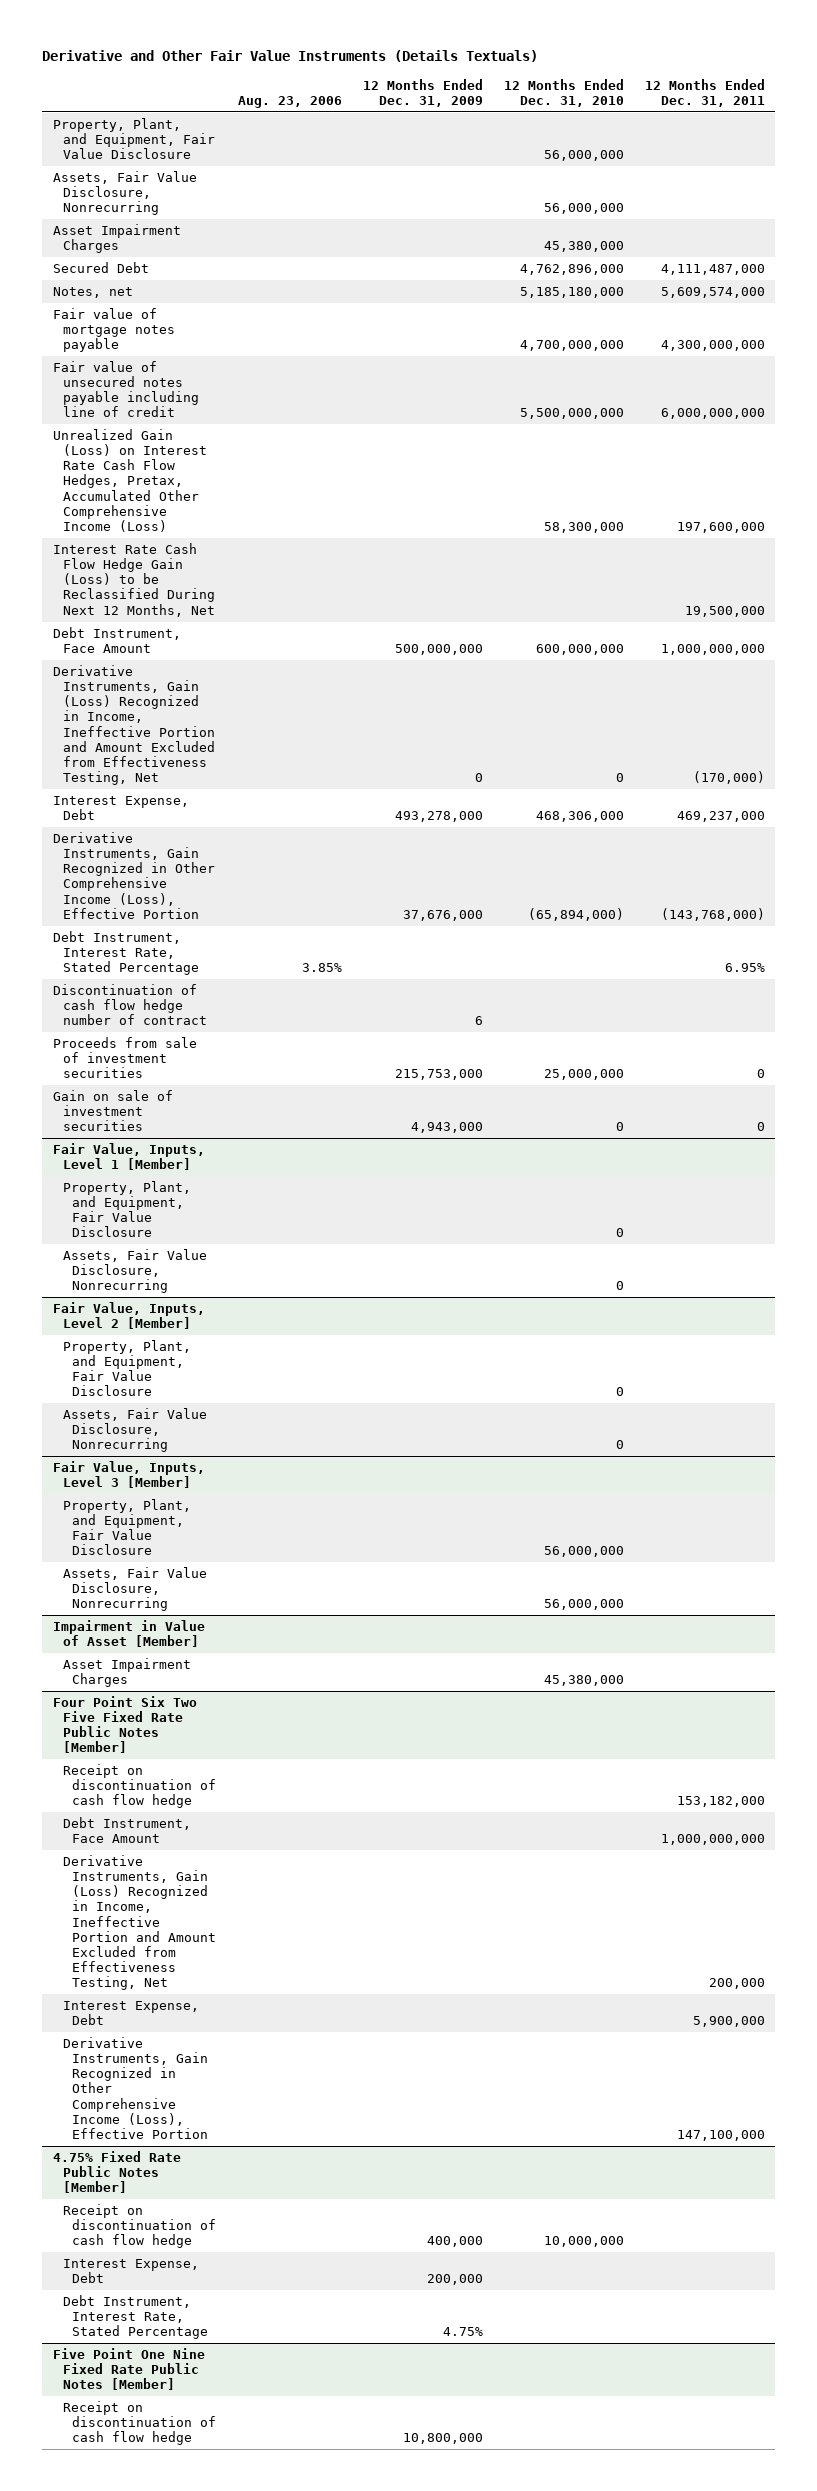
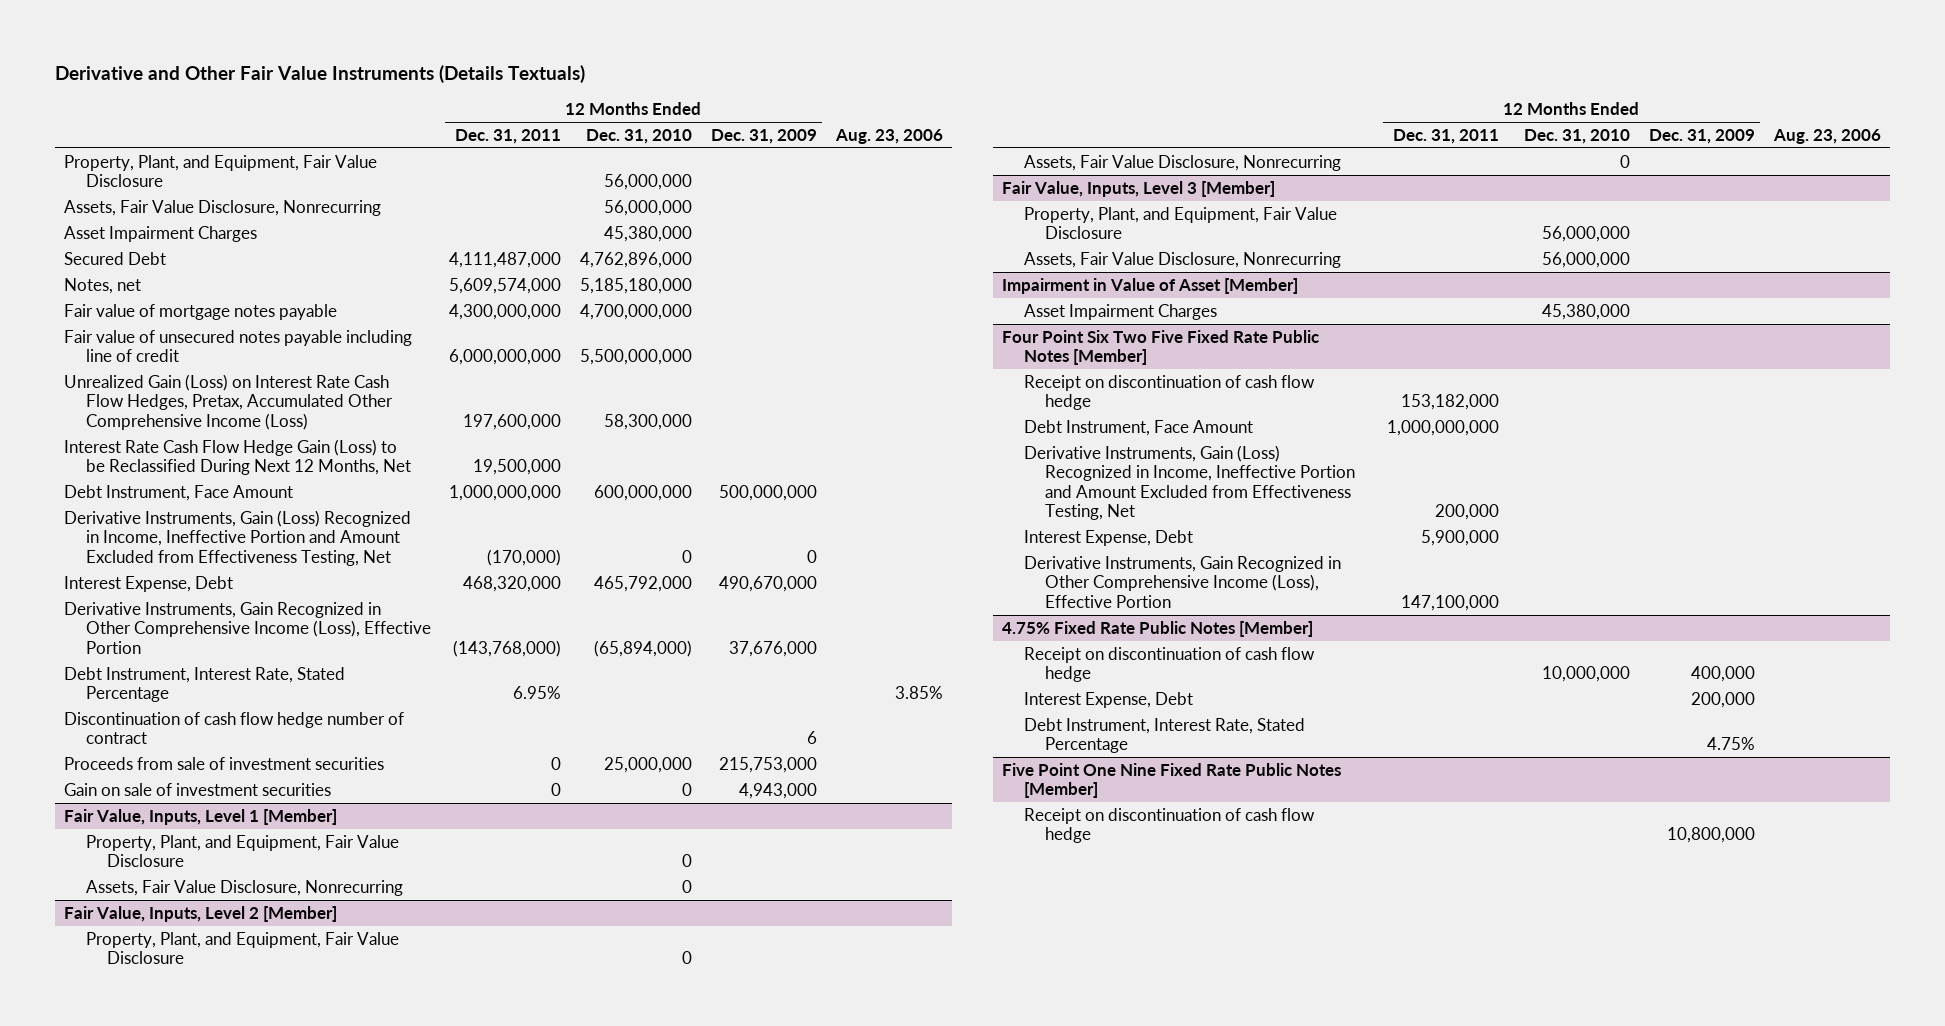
[394,811,483,823] 493,278,000 -> [719,575,818,592] 490,670,000
[535,811,624,823] 468,306,000 -> [594,575,693,592] 465,792,000
[676,811,765,823] 469,237,000 -> [463,575,562,592] 468,320,000

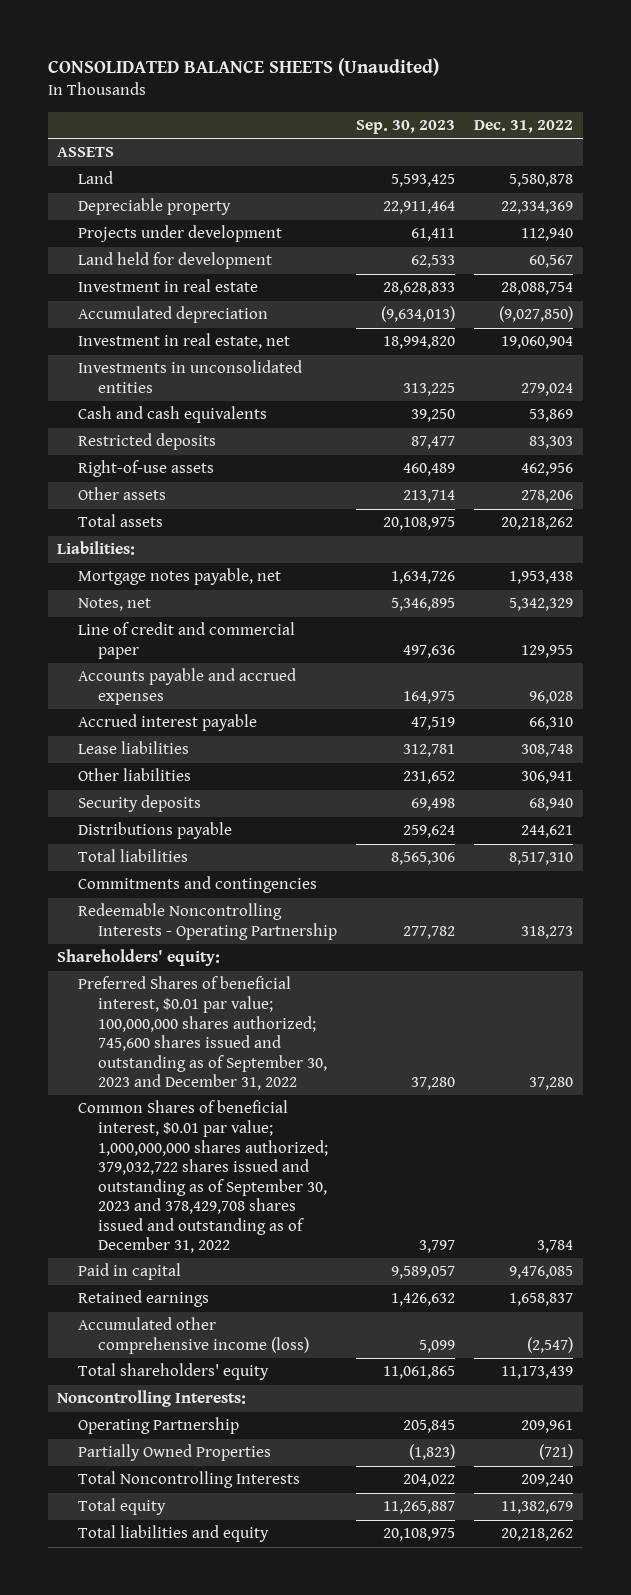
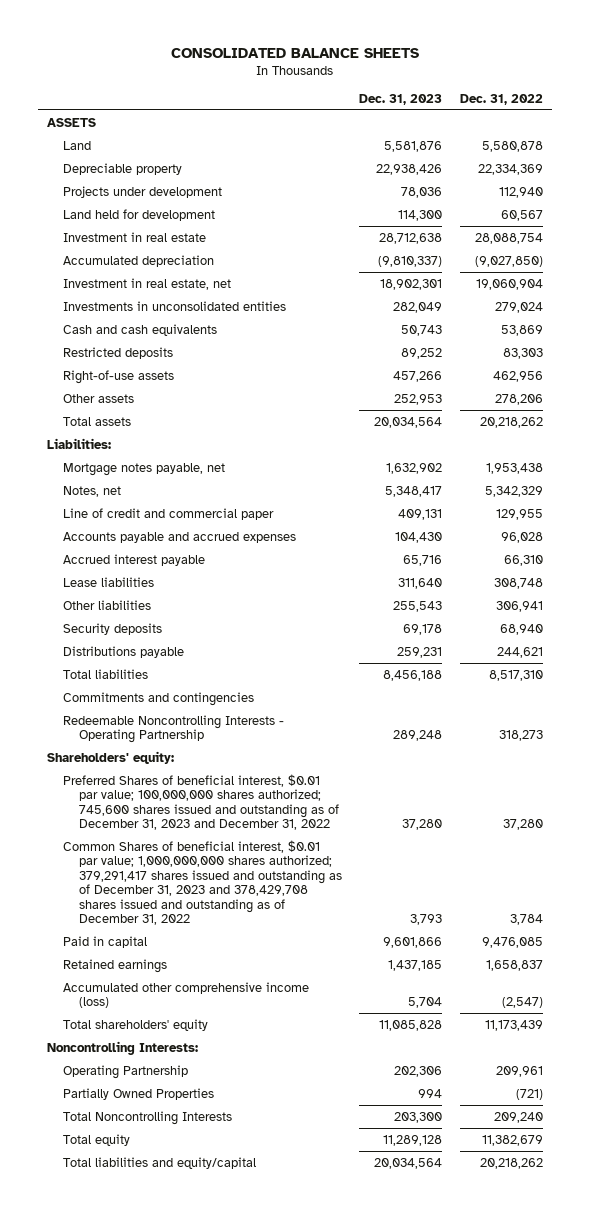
[47,58,439,77] CONSOLIDATED BALANCE SHEETS (Unaudited) -> [171,47,420,58] CONSOLIDATED BALANCE SHEETS
[356,120,456,135] Sep. 30, 2023 -> none
none -> [359,93,443,105] Dec. 31, 2023
[77,976,327,1091] Preferred Shares of beneficial interest, $0.01 par value; 100,000,000 shares authorized; 745,600 shares issued and outstanding as of September 30, 2023 and December 31, 2022 -> [62,773,339,831] Preferred Shares of beneficial interest, $0.01 par value; 100,000,000 shares authorized; 745,600 shares issued and outstanding as of December 31, 2023 and December 31, 2022
[77,1100,328,1254] Common Shares of beneficial interest, $0.01 par value; 1,000,000,000 shares authorized; 379,032,722 shares issued and outstanding as of September 30, 2023 and 378,429,708 shares issued and outstanding as of December 31, 2022 -> [62,839,342,926] Common Shares of beneficial interest, $0.01 par value; 1,000,000,000 shares authorized; 379,291,417 shares issued and outstanding as of December 31, 2023 and 378,429,708 shares issued and outstanding as of December 31, 2022
[77,1525,269,1543] Total liabilities and equity -> [62,1156,256,1169] Total liabilities and equity/capital

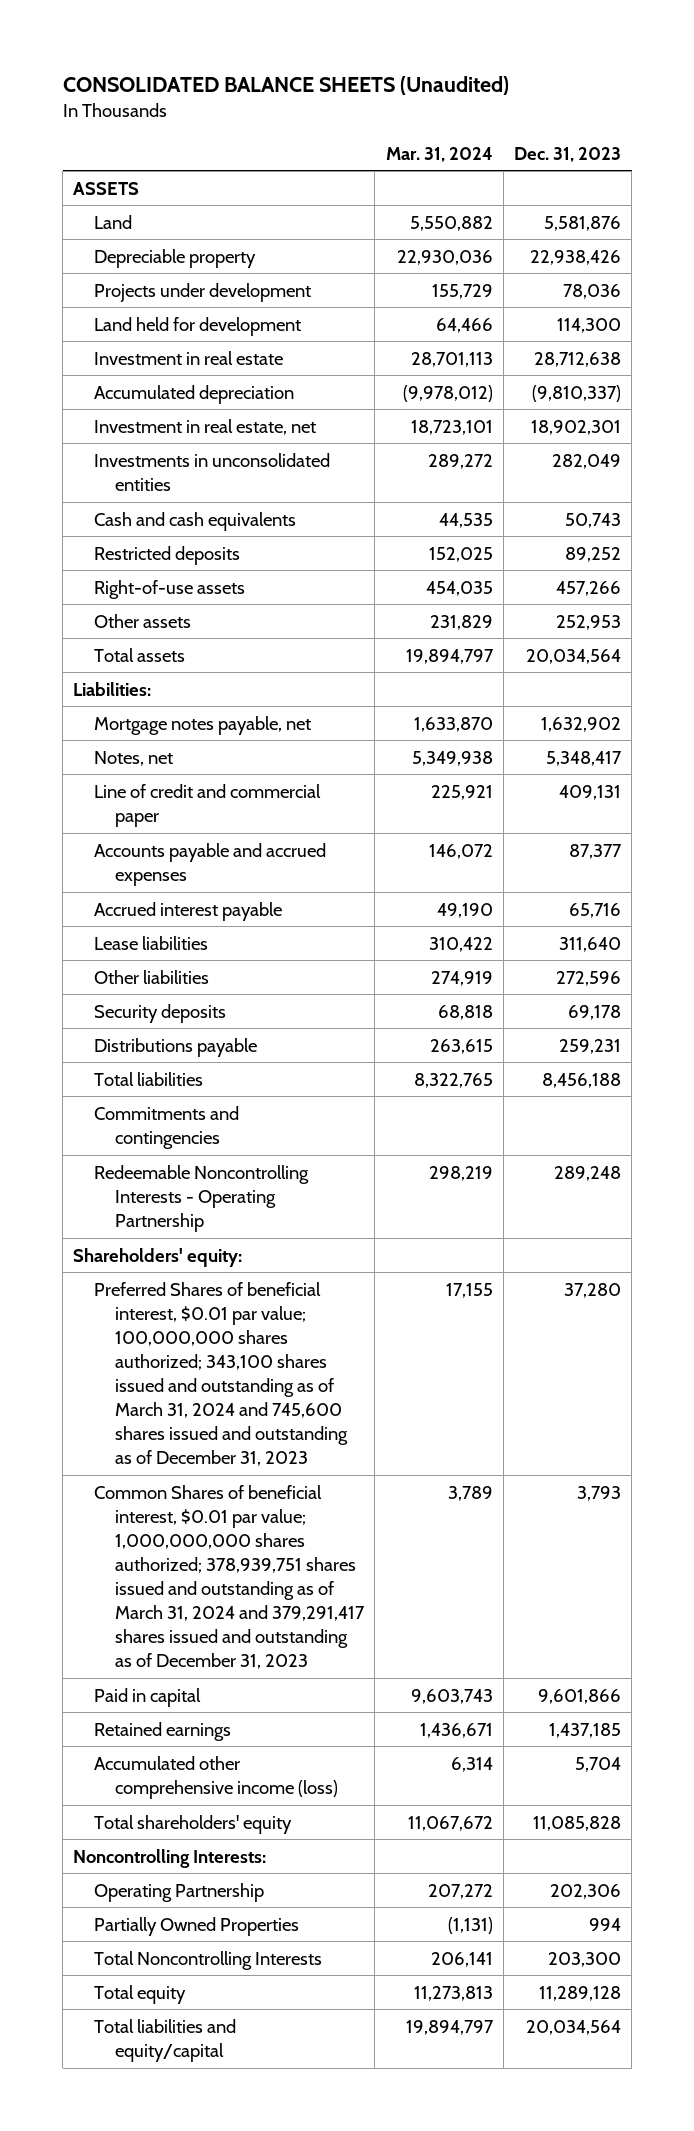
[171,47,420,58] CONSOLIDATED BALANCE SHEETS -> [62,75,509,95] CONSOLIDATED BALANCE SHEETS (Unaudited)
[460,93,544,105] Dec. 31, 2022 -> none
none -> [385,146,493,162] Mar. 31, 2024
[395,531,443,543] 104,430 -> [568,843,622,859] 87,377
[393,600,443,612] 255,543 -> [555,970,621,986] 272,596
[62,773,339,831] Preferred Shares of beneficial interest, $0.01 par value; 100,000,000 shares authorized; 745,600 shares issued and outstanding as of December 31, 2023 and December 31, 2022 -> [94,1281,349,1467] Preferred Shares of beneficial interest, $0.01 par value; 100,000,000 shares authorized; 343,100 shares issued and outstanding as of March 31, 2024 and 745,600 shares issued and outstanding as of December 31, 2023
[62,839,342,926] Common Shares of beneficial interest, $0.01 par value; 1,000,000,000 shares authorized; 379,291,417 shares issued and outstanding as of December 31, 2023 and 378,429,708 shares issued and outstanding as of December 31, 2022 -> [94,1484,366,1670] Common Shares of beneficial interest, $0.01 par value; 1,000,000,000 shares authorized; 378,939,751 shares issued and outstanding as of March 31, 2024 and 379,291,417 shares issued and outstanding as of December 31, 2023

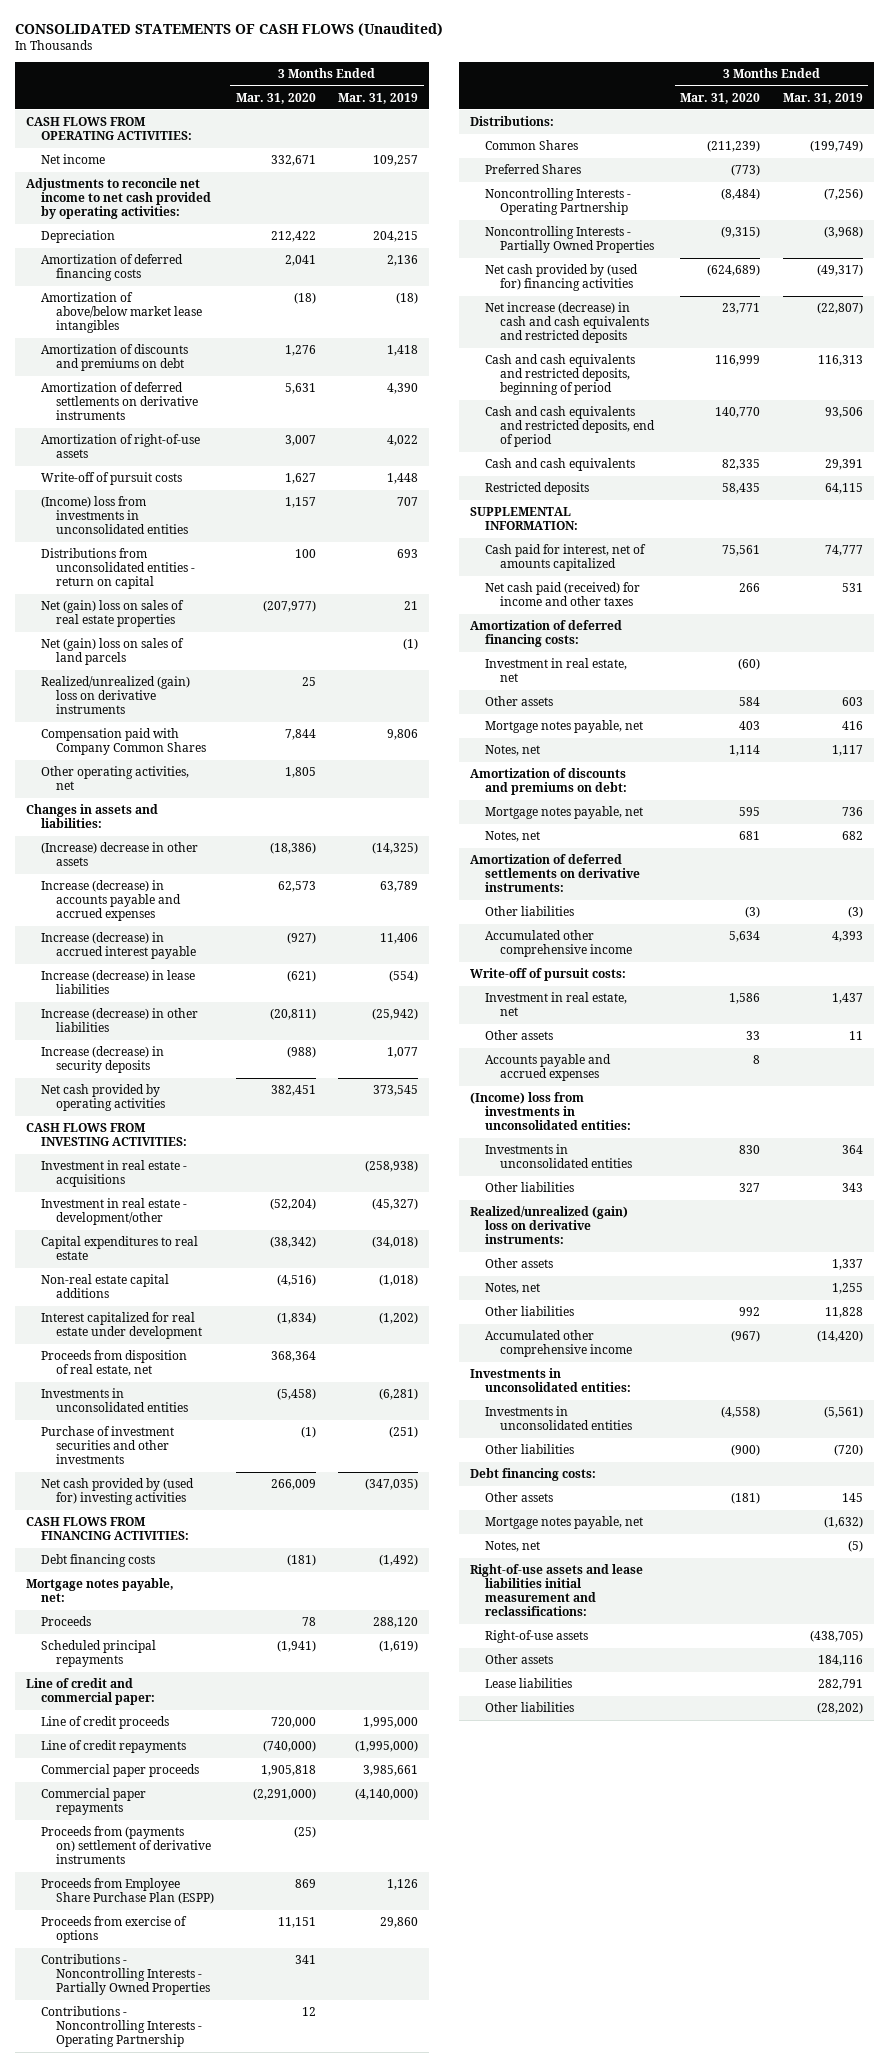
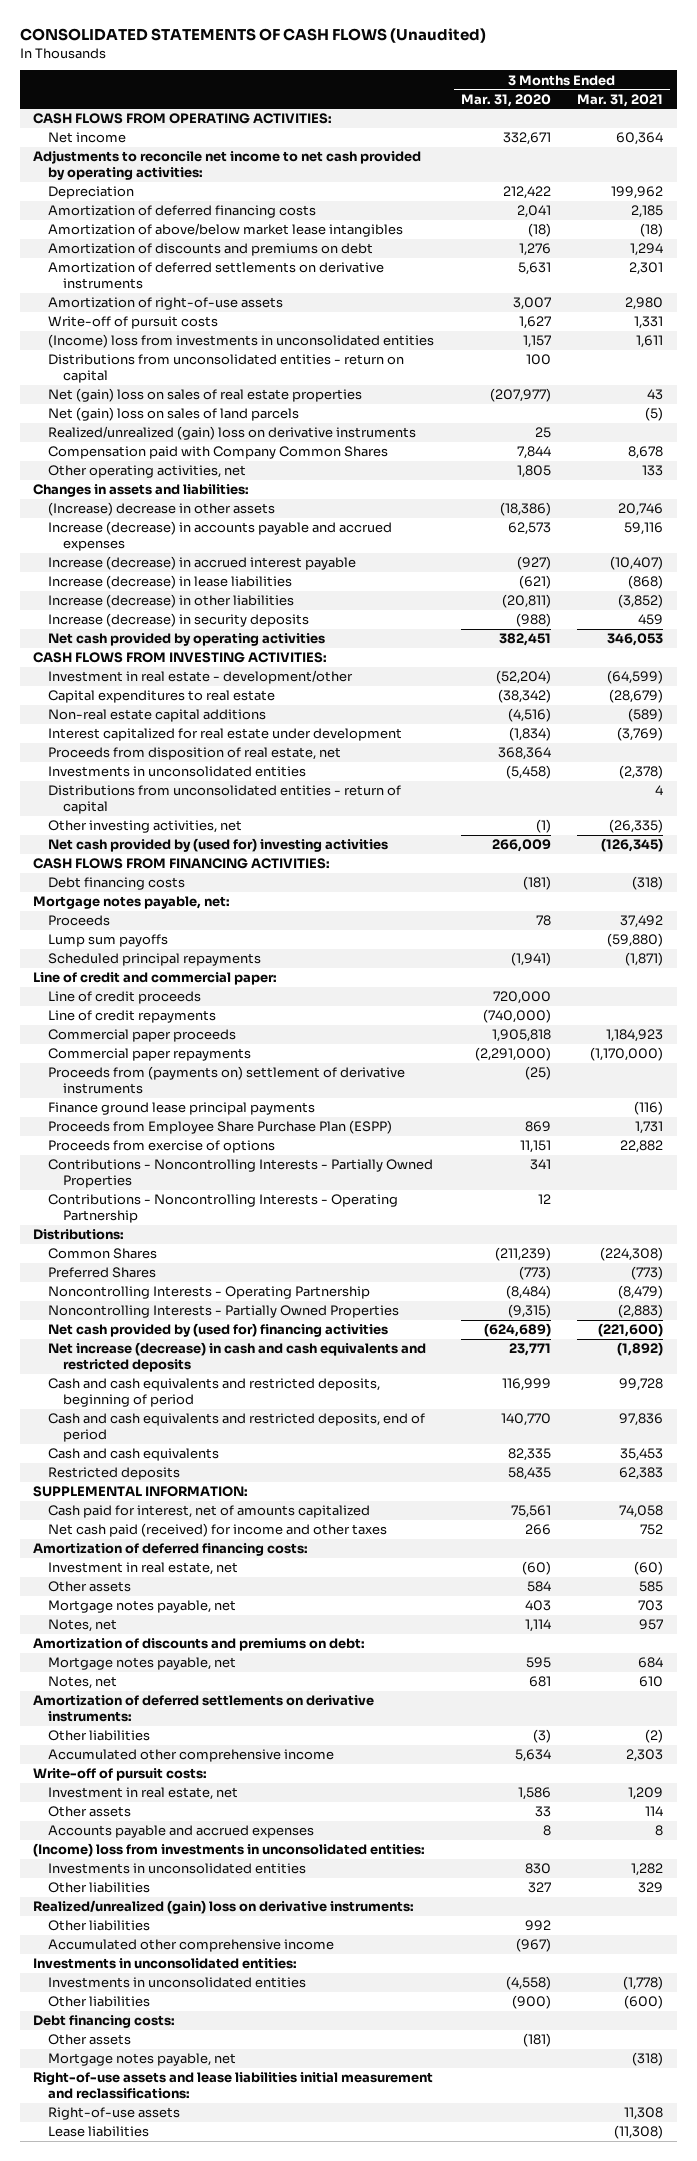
[338,92,419,104] Mar. 31, 2019 -> none
none -> [577,93,664,107] Mar. 31, 2021
[40,1160,187,1188] Investment in real estate - acquisitions -> none
[40,1426,174,1465] Purchase of investment securities and other investments -> none
none -> [48,785,402,814] Distributions from unconsolidated entities - return of capital
none -> [48,820,243,834] Other investing activities, net
none -> [48,934,169,948] Lump sum payoffs
none -> [48,1102,316,1116] Finance ground lease principal payments
[485,1258,554,1269] Other assets -> none
[485,1283,541,1295] Notes, net -> none
[485,1541,541,1553] Notes, net -> none
[485,1654,554,1665] Other assets -> none
[485,1702,575,1713] Other liabilities -> none

